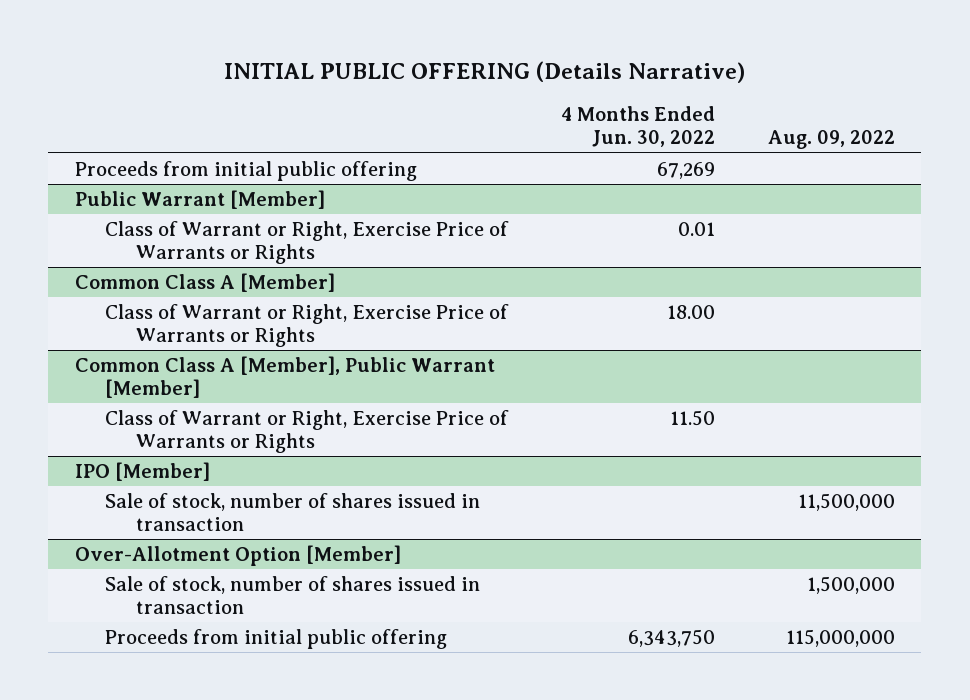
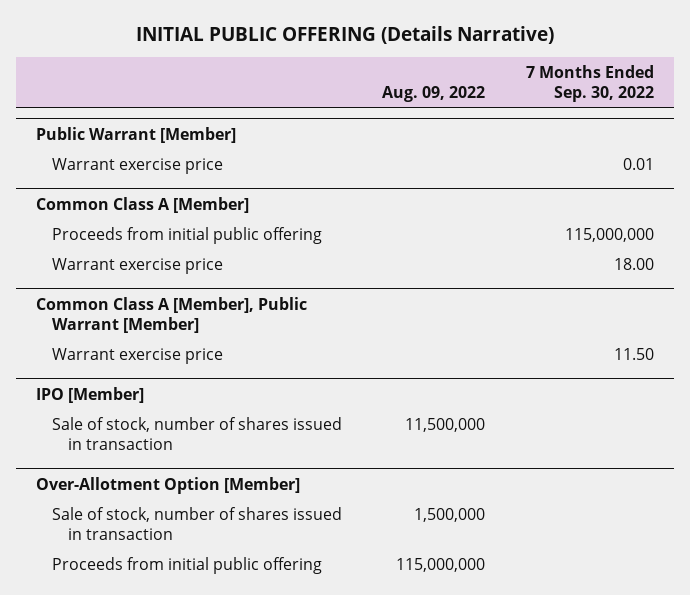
[561,106,716,148] 4 Months Ended Jun. 30, 2022 -> none
none -> [525,65,654,103] 7 Months Ended Sep. 30, 2022
[74,160,417,181] Proceeds from initial public offering -> none
[105,220,510,265] Class of Warrant or Right, Exercise Price of Warrants or Rights -> [52,157,224,174] Warrant exercise price
none -> [52,226,323,244] Proceeds from initial public offering
[105,303,510,348] Class of Warrant or Right, Exercise Price of Warrants or Rights -> [52,257,224,274] Warrant exercise price
[105,409,510,454] Class of Warrant or Right, Exercise Price of Warrants or Rights -> [52,347,224,364] Warrant exercise price

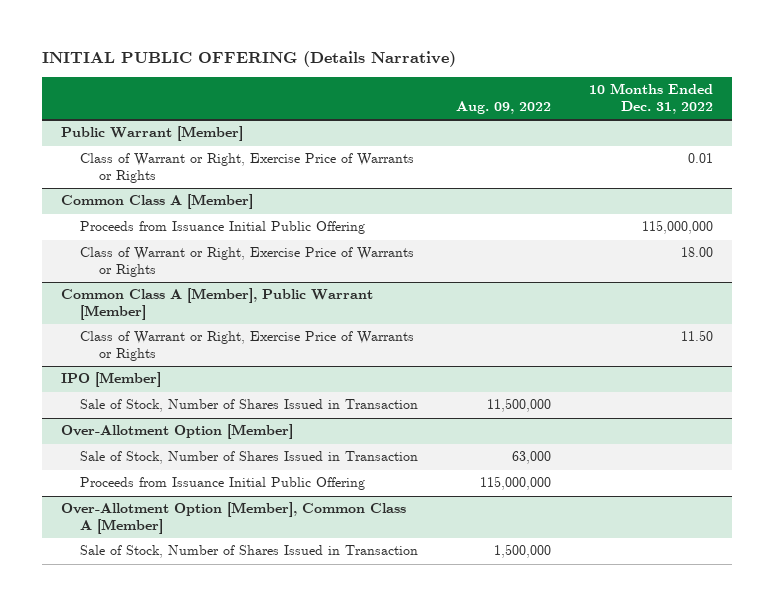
[525,65,654,103] 7 Months Ended Sep. 30, 2022 -> none
none -> [589,83,714,115] 10 Months Ended Dec. 31, 2022
[52,157,224,174] Warrant exercise price -> [80,153,415,184] Class of Warrant or Right, Exercise Price of Warrants or Rights
[52,226,323,244] Proceeds from initial public offering -> [80,221,366,235] Proceeds from Issuance Initial Public Offering
[52,257,224,274] Warrant exercise price -> [80,247,415,278] Class of Warrant or Right, Exercise Price of Warrants or Rights
[52,347,224,364] Warrant exercise price -> [80,331,415,362] Class of Warrant or Right, Exercise Price of Warrants or Rights
[52,416,343,450] Sale of stock, number of shares issued in transaction -> [80,399,419,413] Sale of Stock, Number of Shares Issued in Transaction
[52,506,343,540] Sale of stock, number of shares issued in transaction -> [80,451,419,465] Sale of Stock, Number of Shares Issued in Transaction
[414,507,486,522] 1,500,000 -> [512,451,552,465] 63,000
[52,556,323,574] Proceeds from initial public offering -> [80,477,366,491] Proceeds from Issuance Initial Public Offering
none -> [61,502,407,535] Over-Allotment Option [Member], Common Class A [Member]
none -> [80,545,419,559] Sale of Stock, Number of Shares Issued in Transaction

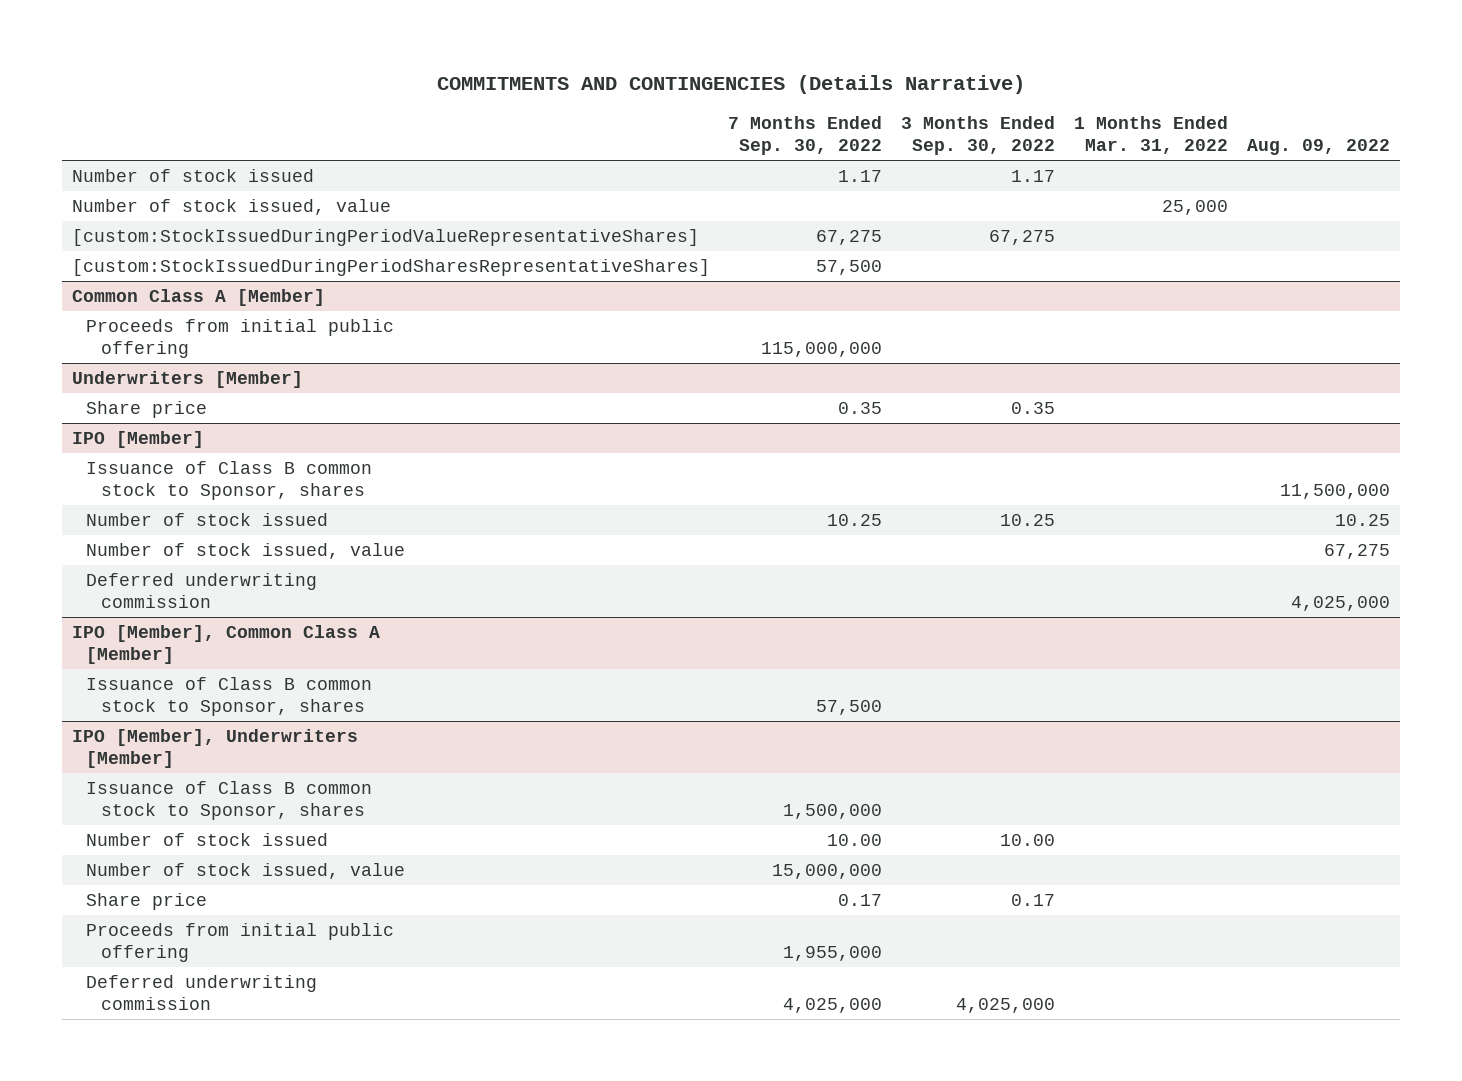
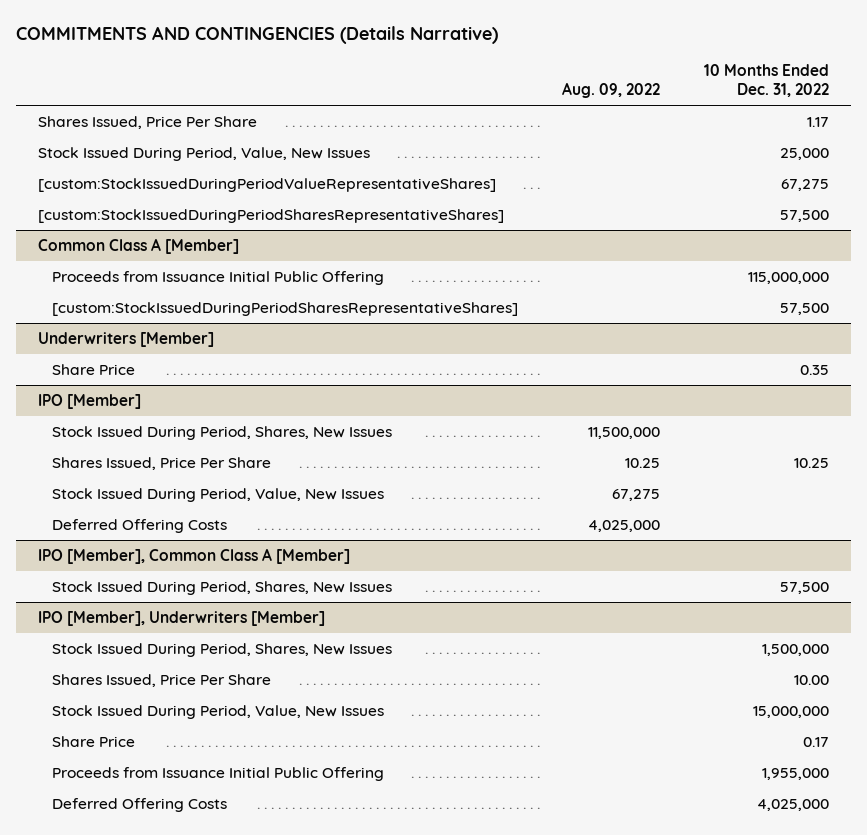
[728,116,883,155] 7 Months Ended Sep. 30, 2022 -> none
[901,116,1056,155] 3 Months Ended Sep. 30, 2022 -> none
[1074,116,1229,154] 1 Months Ended Mar. 31, 2022 -> none
none -> [703,64,829,98] 10 Months Ended Dec. 31, 2022
[71,169,314,183] Number of stock issued -> [37,115,257,129] Shares Issued, Price Per Share
[71,199,391,216] Number of stock issued, value -> [37,146,370,161] Stock Issued During Period, Value, New Issues
[86,319,395,358] Proceeds from initial public offering -> [52,270,385,285] Proceeds from Issuance Initial Public Offering
none -> [52,301,519,316] [custom:StockIssuedDuringPeriodSharesRepresentativeShares]
[86,401,208,419] Share price -> [52,363,136,375] Share Price
[86,461,373,500] Issuance of Class B common stock to Sponsor, shares -> [52,425,393,440] Stock Issued During Period, Shares, New Issues
[86,513,329,527] Number of stock issued -> [52,456,272,470] Shares Issued, Price Per Share
[86,543,406,560] Number of stock issued, value -> [52,487,385,502] Stock Issued During Period, Value, New Issues
[86,573,318,608] Deferred underwriting commission -> [52,518,228,533] Deferred Offering Costs
[86,677,373,716] Issuance of Class B common stock to Sponsor, shares -> [52,580,393,595] Stock Issued During Period, Shares, New Issues
[86,781,373,820] Issuance of Class B common stock to Sponsor, shares -> [52,642,393,657] Stock Issued During Period, Shares, New Issues
[86,833,329,847] Number of stock issued -> [52,673,272,687] Shares Issued, Price Per Share
[86,863,406,880] Number of stock issued, value -> [52,704,385,719] Stock Issued During Period, Value, New Issues
[86,893,208,911] Share price -> [52,735,136,747] Share Price
[86,923,395,962] Proceeds from initial public offering -> [52,766,385,781] Proceeds from Issuance Initial Public Offering
[86,975,318,1010] Deferred underwriting commission -> [52,797,228,812] Deferred Offering Costs

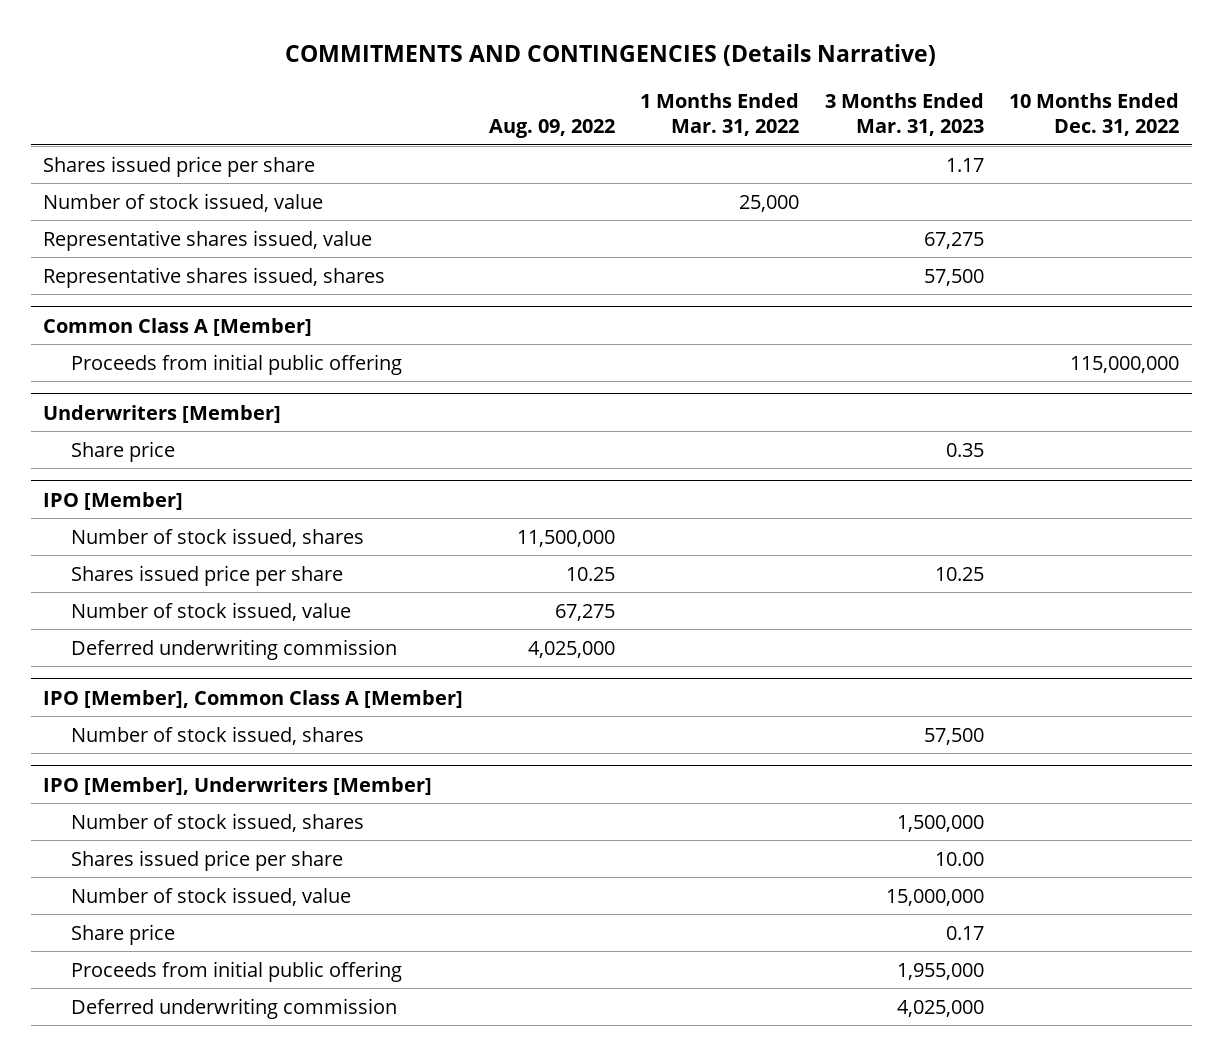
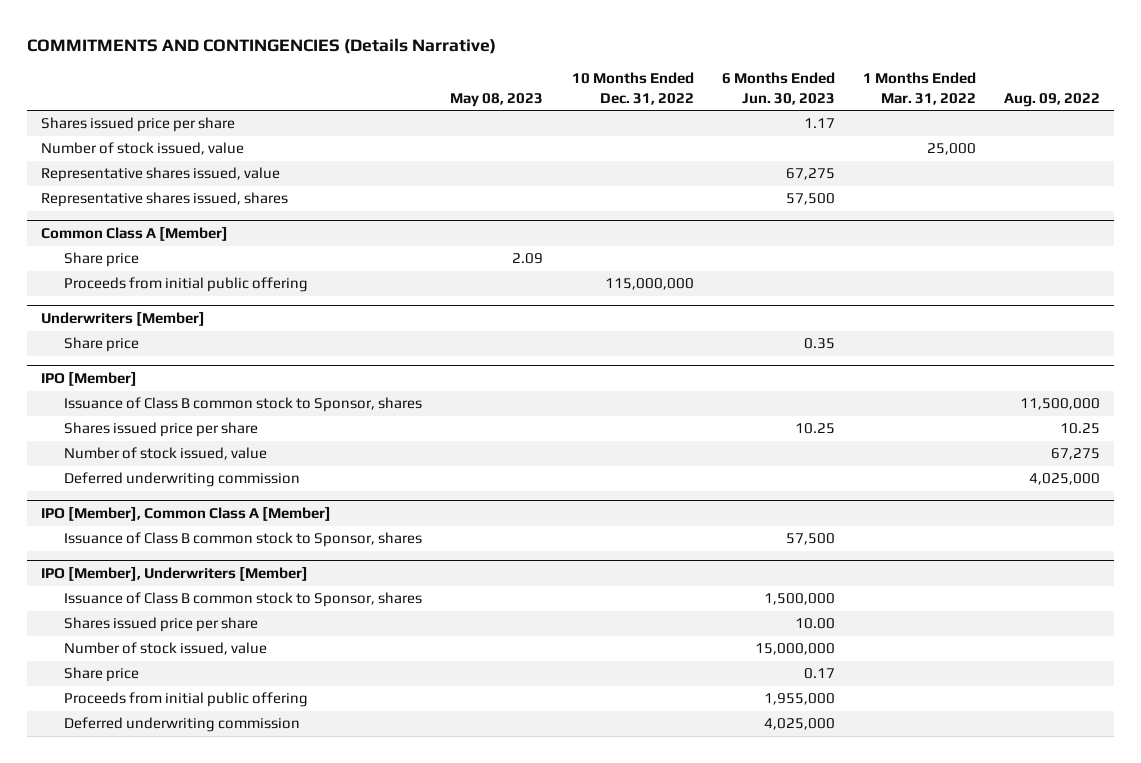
[824,92,984,137] 3 Months Ended Mar. 31, 2023 -> none
none -> [450,92,544,107] May 08, 2023
none -> [721,72,835,105] 6 Months Ended Jun. 30, 2023
none -> [64,252,140,268] Share price
[71,527,365,547] Number of stock issued, shares -> [64,397,423,413] Issuance of Class B common stock to Sponsor, shares
[71,725,365,745] Number of stock issued, shares -> [64,532,423,548] Issuance of Class B common stock to Sponsor, shares
[71,812,365,832] Number of stock issued, shares -> [64,592,423,608] Issuance of Class B common stock to Sponsor, shares

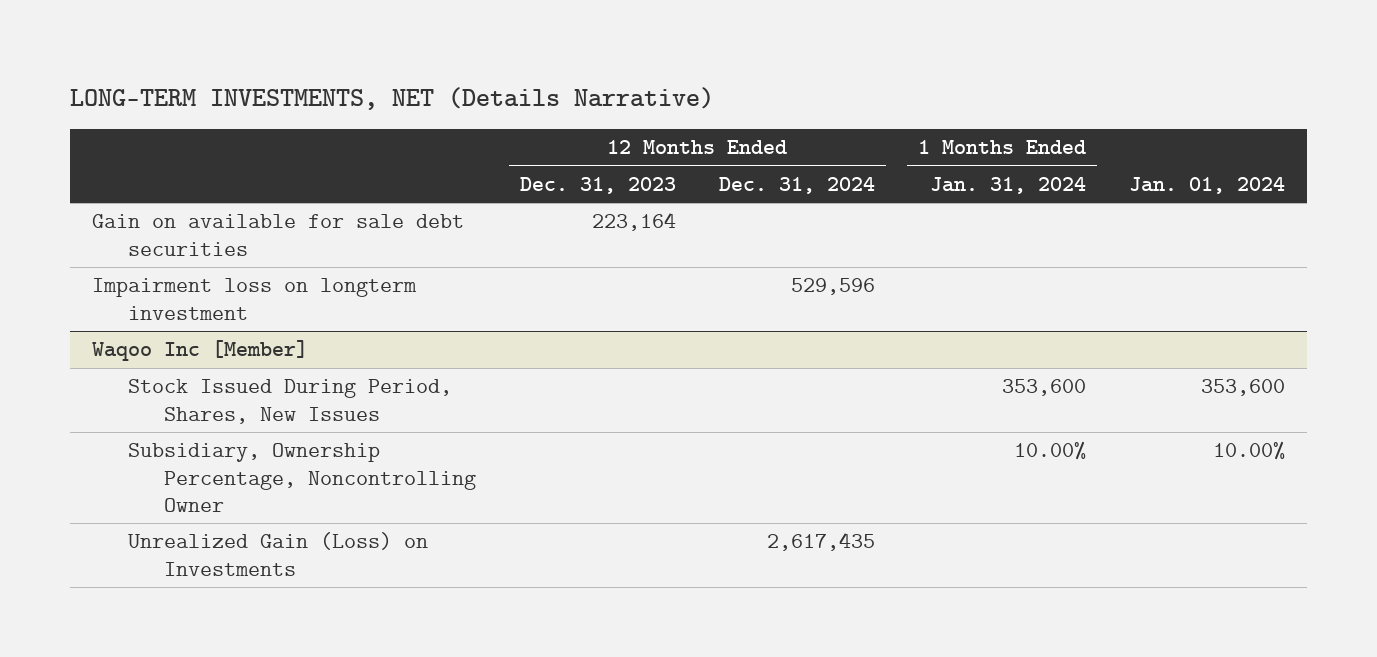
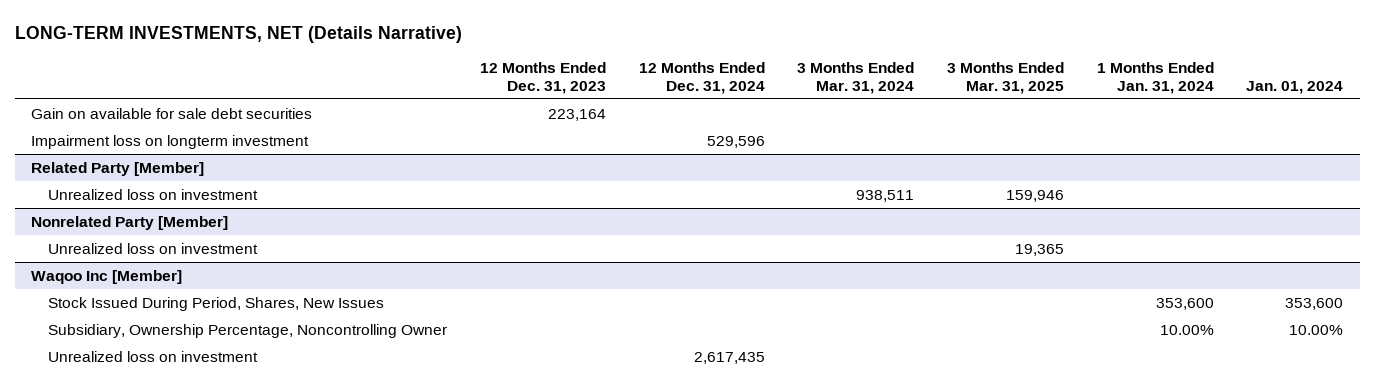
none -> [797,61,915,94] 3 Months Ended Mar. 31, 2024
none -> [946,61,1064,94] 3 Months Ended Mar. 31, 2025
none -> [31,161,205,176] Related Party [Member]
none -> [48,188,259,200] Unrealized loss on investment
none -> [31,215,229,230] Nonrelated Party [Member]
none -> [48,242,259,254] Unrealized loss on investment
[128,532,429,576] Unrealized Gain (Loss) on Investments -> [48,350,259,362] Unrealized loss on investment

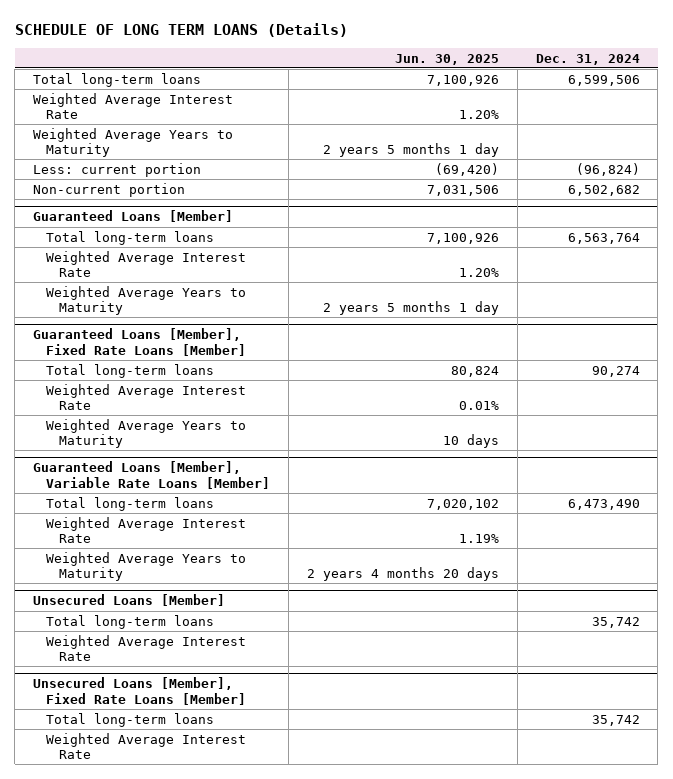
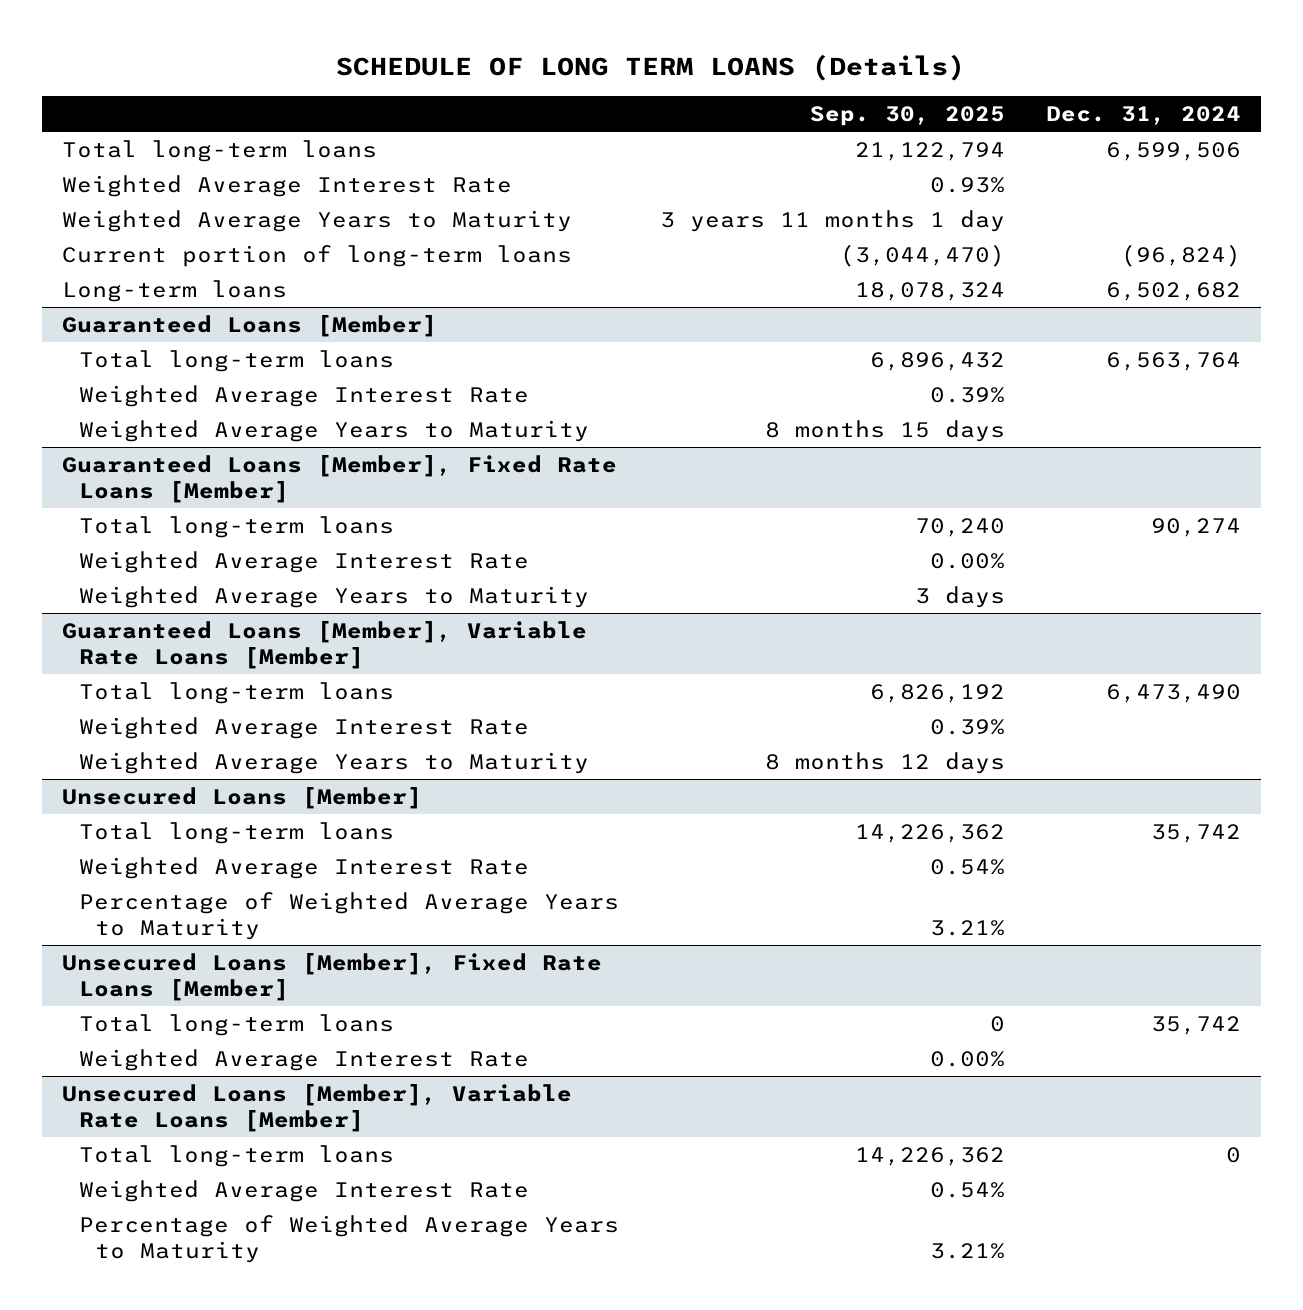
[394,53,499,65] Jun. 30, 2025 -> none
none -> [809,105,1005,126] Sep. 30, 2025
[33,162,202,177] Less: current portion -> [62,245,573,268] Current portion of long-term loans
[33,182,186,197] Non-current portion -> [62,280,288,303] Long-term loans
none -> [78,892,619,941] Percentage of Weighted Average Years to Maturity
none -> [62,1084,573,1133] Unsecured Loans [Member], Variable Rate Loans [Member]
none -> [78,1145,394,1168] Total long-term loans
none -> [78,1180,529,1203] Weighted Average Interest Rate
none -> [78,1215,619,1264] Percentage of Weighted Average Years to Maturity

